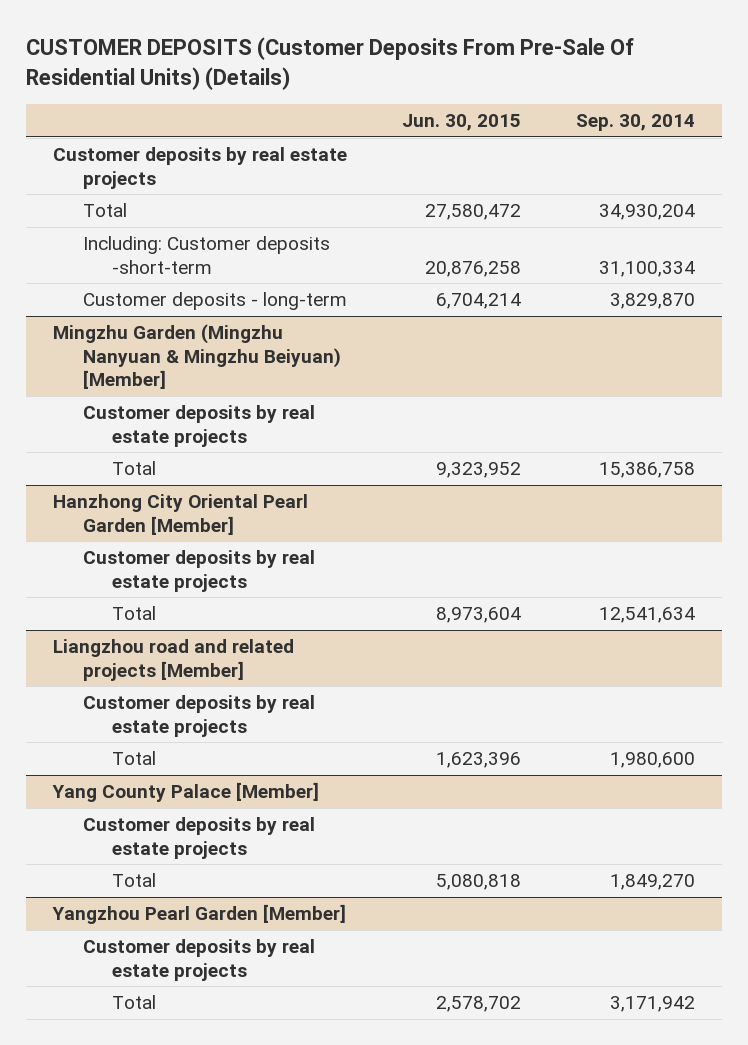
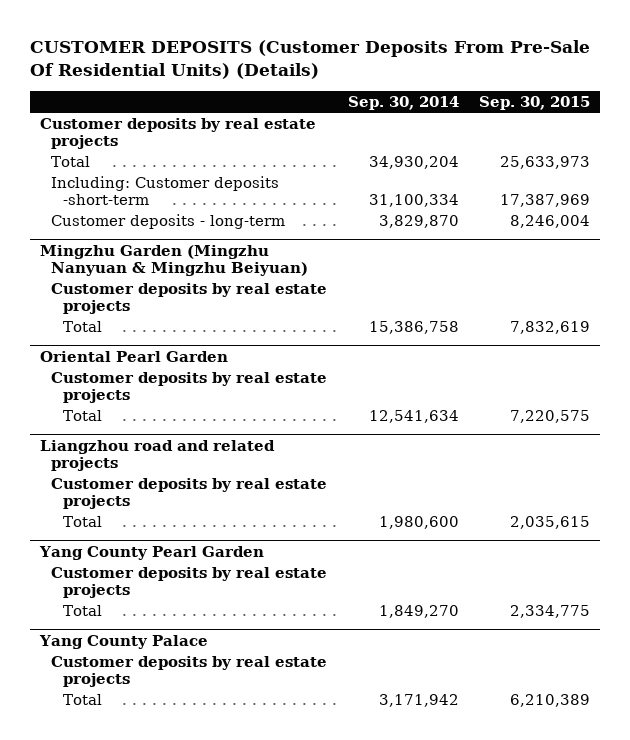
[401,114,521,132] Jun. 30, 2015 -> none
none -> [478,96,590,111] Sep. 30, 2015
[53,324,341,389] Mingzhu Garden (Mingzhu Nanyuan & Mingzhu Beiyuan) [Member] -> [40,244,309,276] Mingzhu Garden (Mingzhu Nanyuan & Mingzhu Beiyuan)
[53,494,309,535] Hanzhong City Oriental Pearl Garden [Member] -> [40,350,229,362] Oriental Pearl Garden
[53,639,295,681] Liangzhou road and related projects [Member] -> [40,439,276,471] Liangzhou road and related projects
[52,782,320,803] Yang County Palace [Member] -> none
none -> [39,545,265,560] Yang County Pearl Garden
[52,904,347,925] Yangzhou Pearl Garden [Member] -> none
none -> [39,634,209,649] Yang County Palace

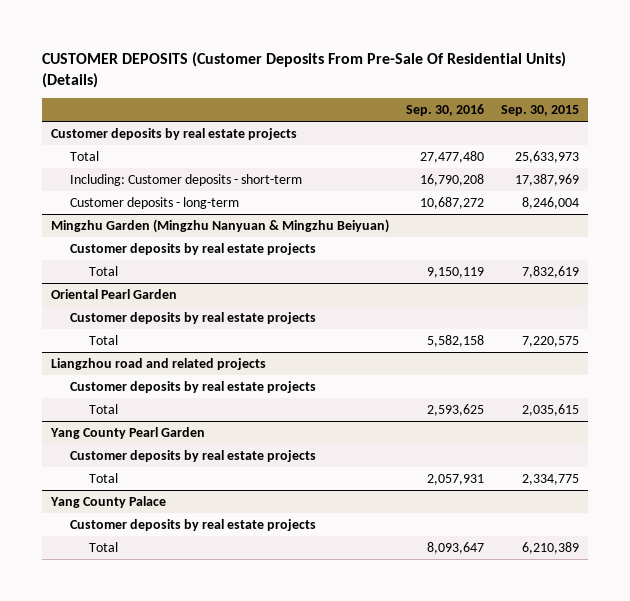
[347,96,459,111] Sep. 30, 2014 -> none
none -> [406,104,485,117] Sep. 30, 2016
[51,176,280,206] Including: Customer deposits -short-term -> [70,173,303,186] Including: Customer deposits - short-term

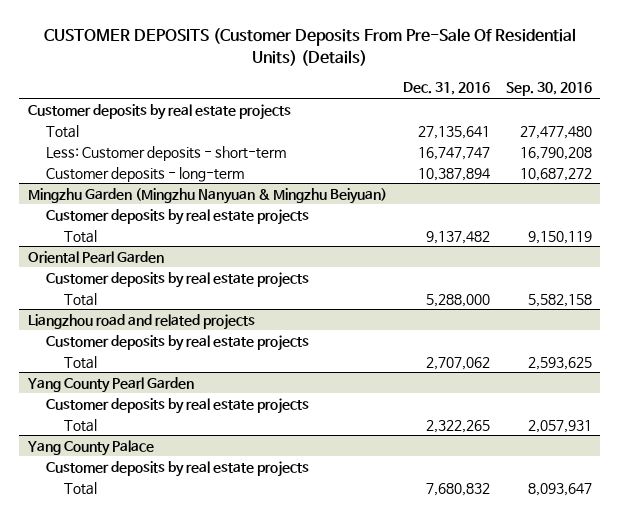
[501,105,580,117] Sep. 30, 2015 -> none
none -> [402,82,490,96] Dec. 31, 2016
[70,173,303,186] Including: Customer deposits - short-term -> [45,145,286,161] Less: Customer deposits - short-term

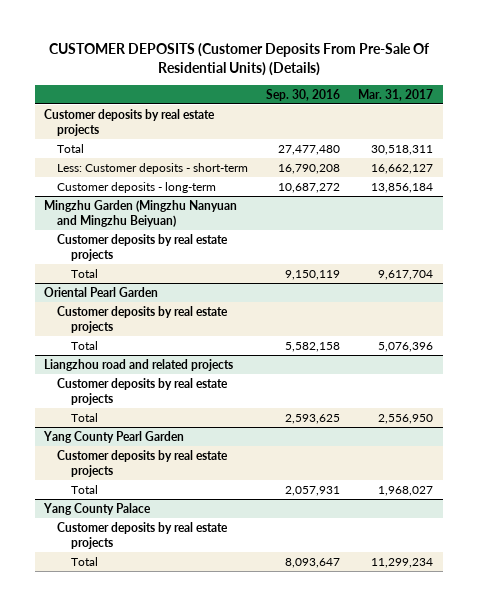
[402,82,490,96] Dec. 31, 2016 -> none
none -> [358,88,434,101] Mar. 31, 2017
[27,187,387,204] Mingzhu Garden (Mingzhu Nanyuan & Mingzhu Beiyuan) -> [43,199,237,228] Mingzhu Garden (Mingzhu Nanyuan and Mingzhu Beiyuan)

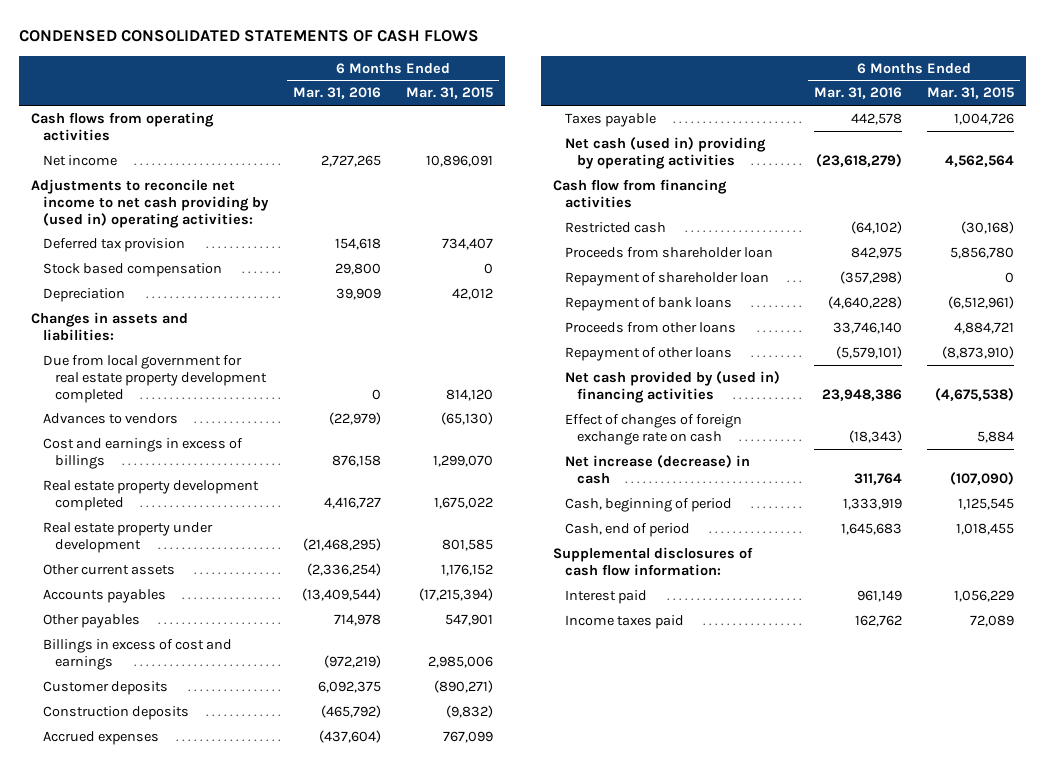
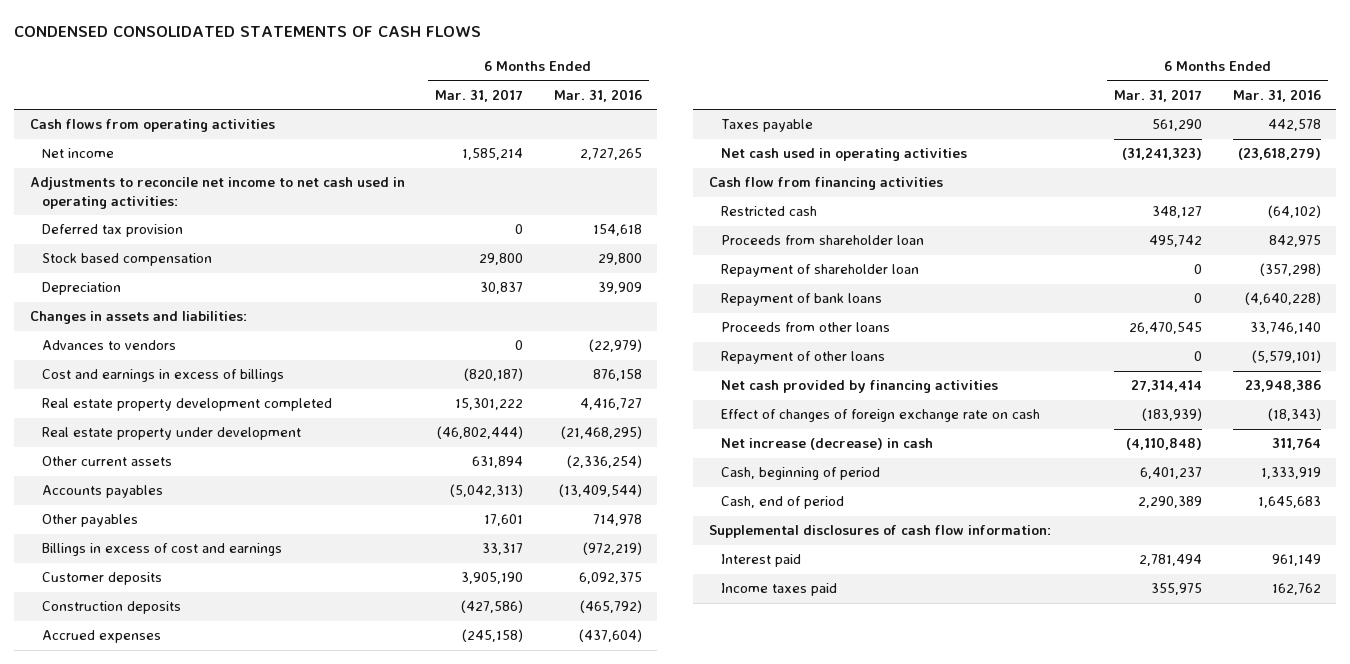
[405,87,493,100] Mar. 31, 2015 -> none
none -> [435,88,524,102] Mar. 31, 2017
[31,178,270,228] Adjustments to reconcile net income to net cash providing by (used in) operating activities: -> [29,177,405,209] Adjustments to reconcile net income to net cash used in operating activities:
[43,354,268,403] Due from local government for real estate property development completed -> none
[564,136,766,169] Net cash (used in) providing by operating activities -> [720,148,967,162] Net cash used in operating activities
[564,370,780,403] Net cash provided by (used in) financing activities -> [720,380,998,394] Net cash provided by financing activities

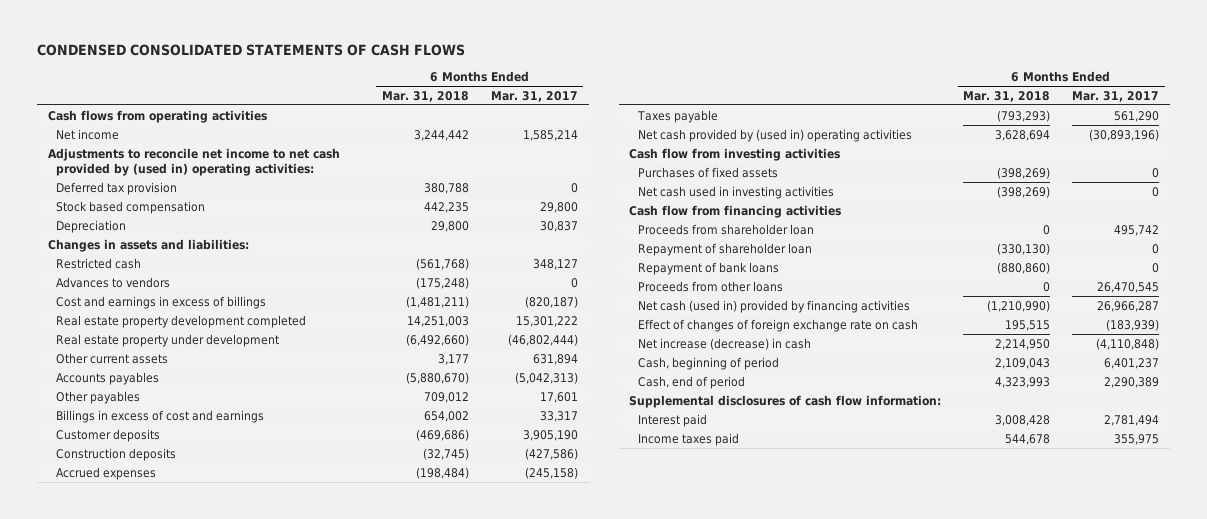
[553,88,642,102] Mar. 31, 2016 -> none
none -> [381,90,469,102] Mar. 31, 2018
[29,177,405,209] Adjustments to reconcile net income to net cash used in operating activities: -> [47,147,340,176] Adjustments to reconcile net income to net cash provided by (used in) operating activities:
[720,206,817,217] Restricted cash -> [56,257,142,269] Restricted cash
[720,148,967,162] Net cash used in operating activities -> [638,128,913,142] Net cash provided by (used in) operating activities
[1122,148,1203,161] (31,241,323) -> [1089,128,1160,141] (30,893,196)
none -> [629,147,841,161] Cash flow from investing activities
none -> [638,166,779,178] Purchases of fixed assets
none -> [638,185,835,199] Net cash used in investing activities
[720,351,885,365] Repayment of other loans -> none
[720,380,998,394] Net cash provided by financing activities -> [638,299,911,313] Net cash (used in) provided by financing activities
[1131,380,1203,393] 27,314,414 -> [1097,300,1160,312] 26,966,287

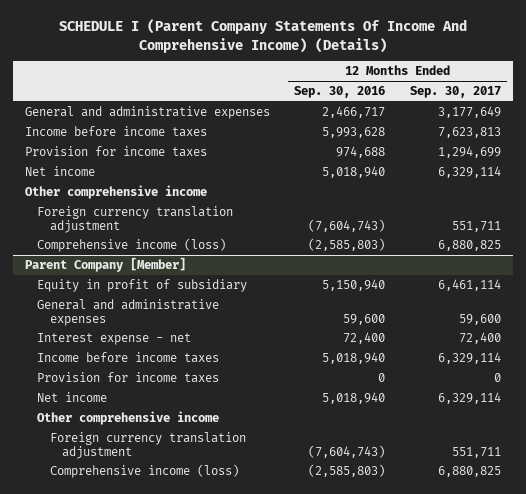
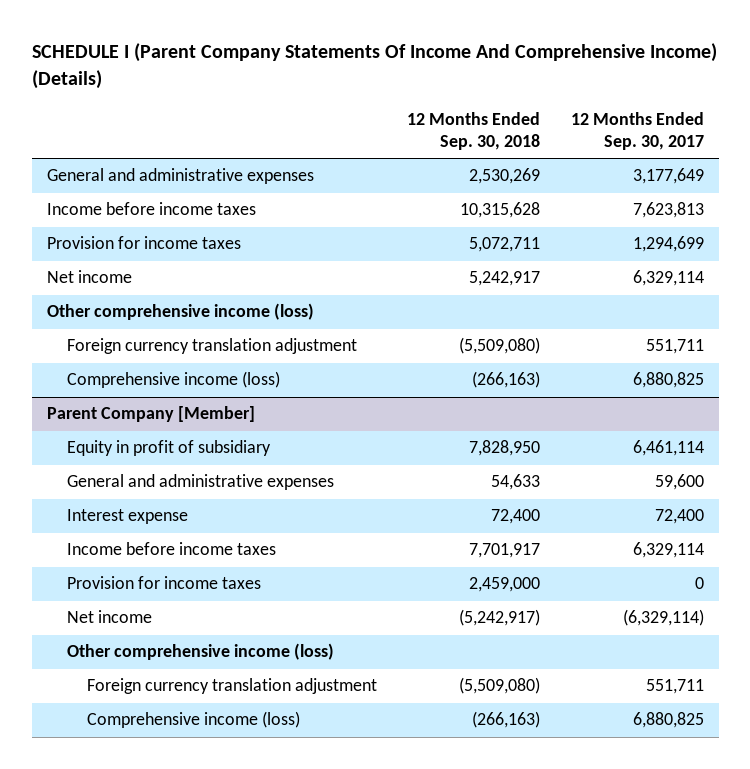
[294,86,386,99] Sep. 30, 2016 -> none
none -> [407,111,541,151] 12 Months Ended Sep. 30, 2018
[25,184,208,199] Other comprehensive income -> [46,303,314,321] Other comprehensive income (loss)
[37,332,192,345] Interest expense - net -> [66,509,188,525] Interest expense
[437,391,501,404] 6,329,114 -> [622,609,704,627] (6,329,114)
[37,410,220,425] Other comprehensive income -> [66,643,334,661] Other comprehensive income (loss)

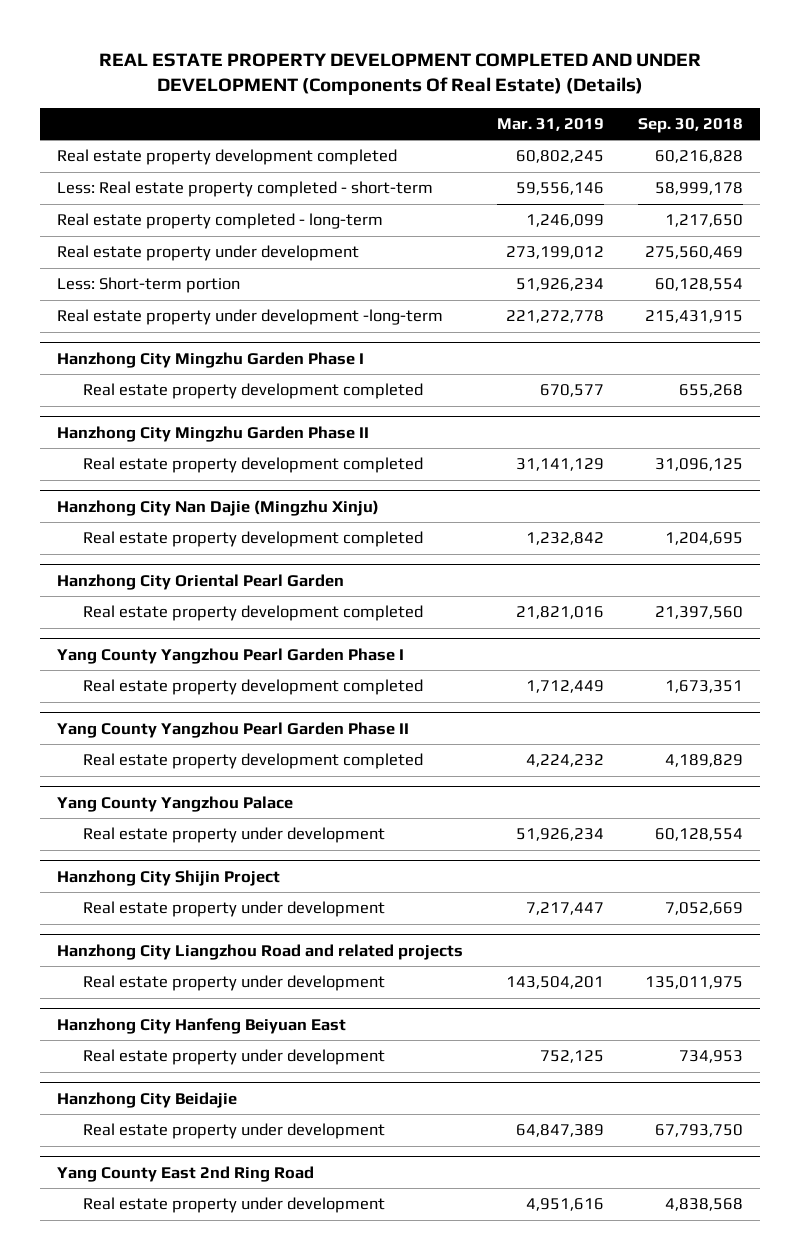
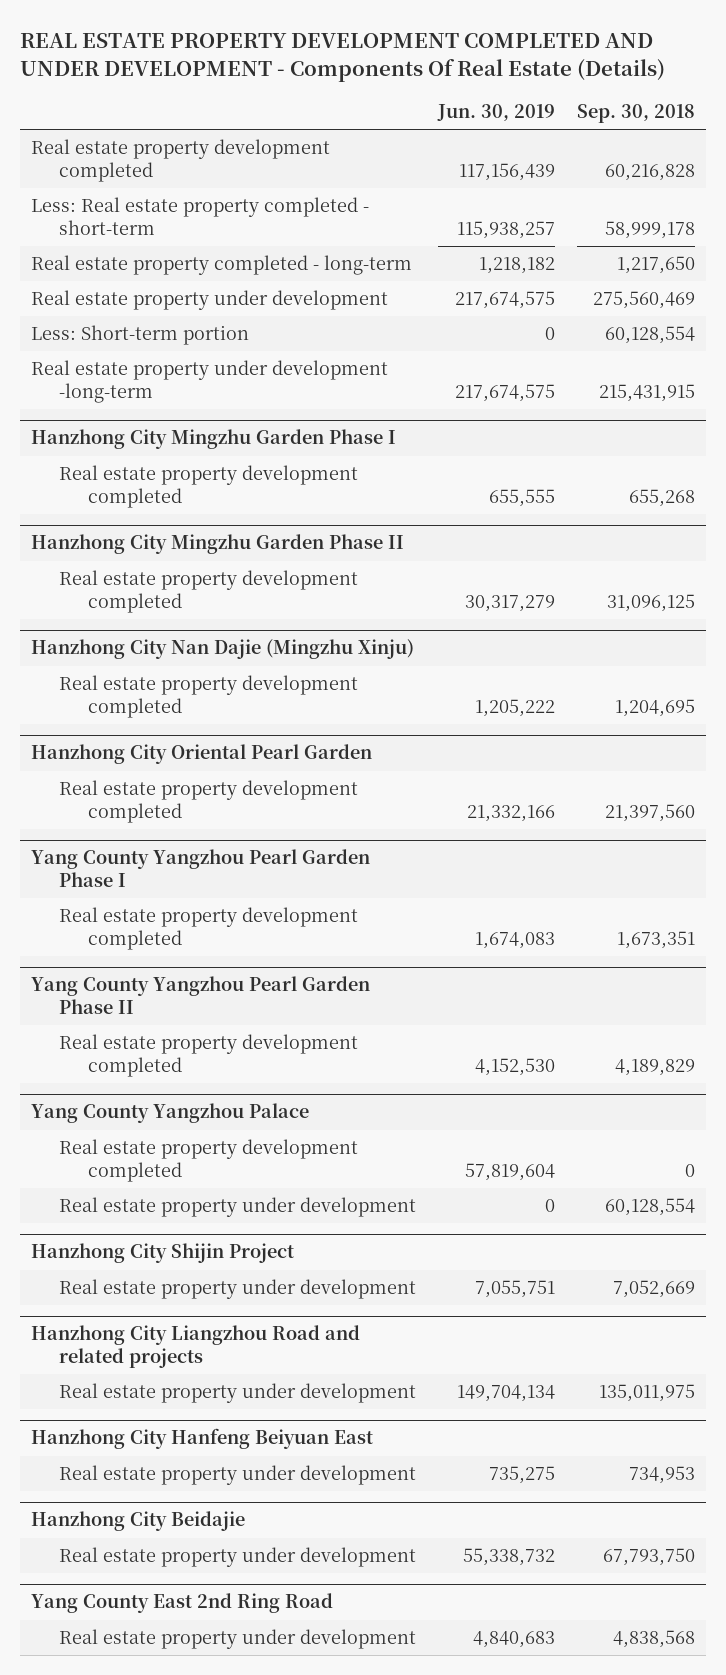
[99,52,702,96] REAL ESTATE PROPERTY DEVELOPMENT COMPLETED AND UNDER DEVELOPMENT (Components Of Real Estate) (Details) -> [19,32,665,82] REAL ESTATE PROPERTY DEVELOPMENT COMPLETED AND UNDER DEVELOPMENT - Components Of Real Estate (Details)
[497,117,605,131] Mar. 31, 2019 -> none
none -> [437,104,556,122] Jun. 30, 2019
none -> [59,1139,359,1182] Real estate property development completed

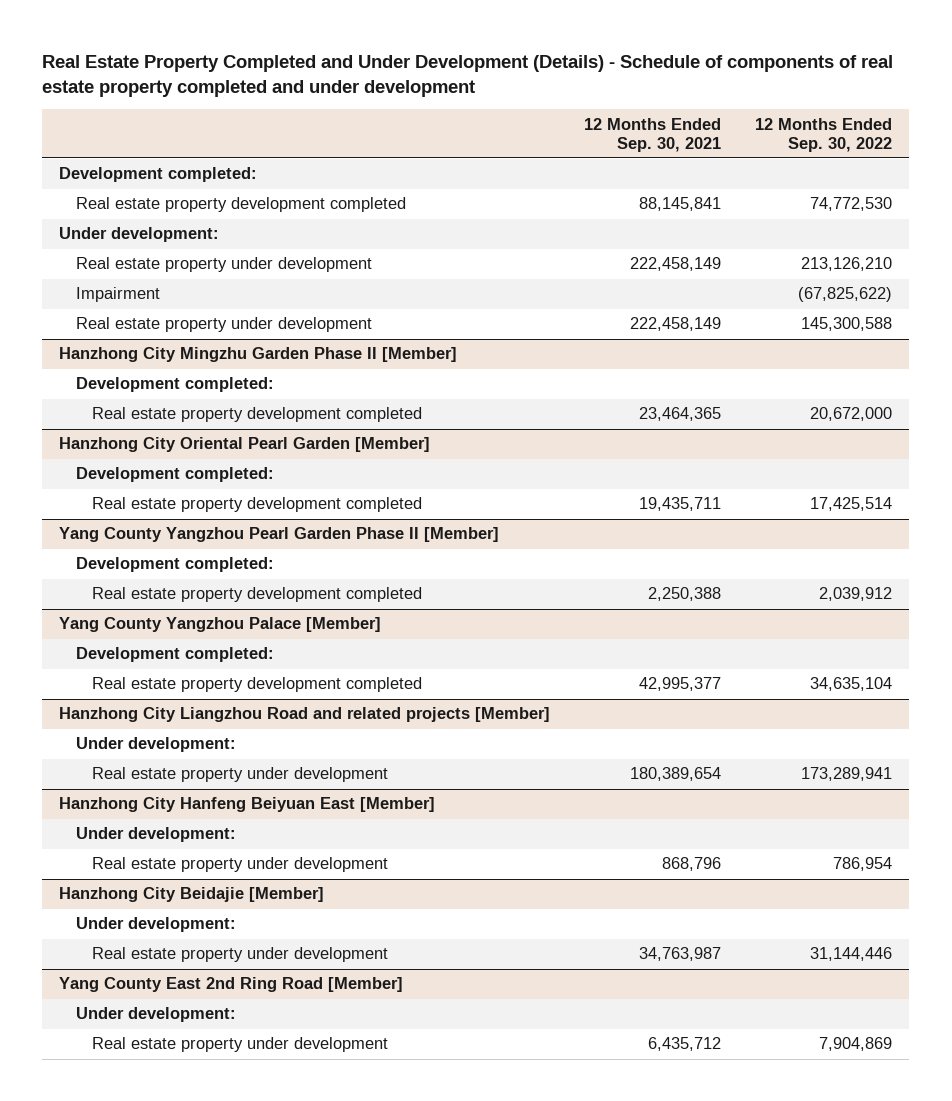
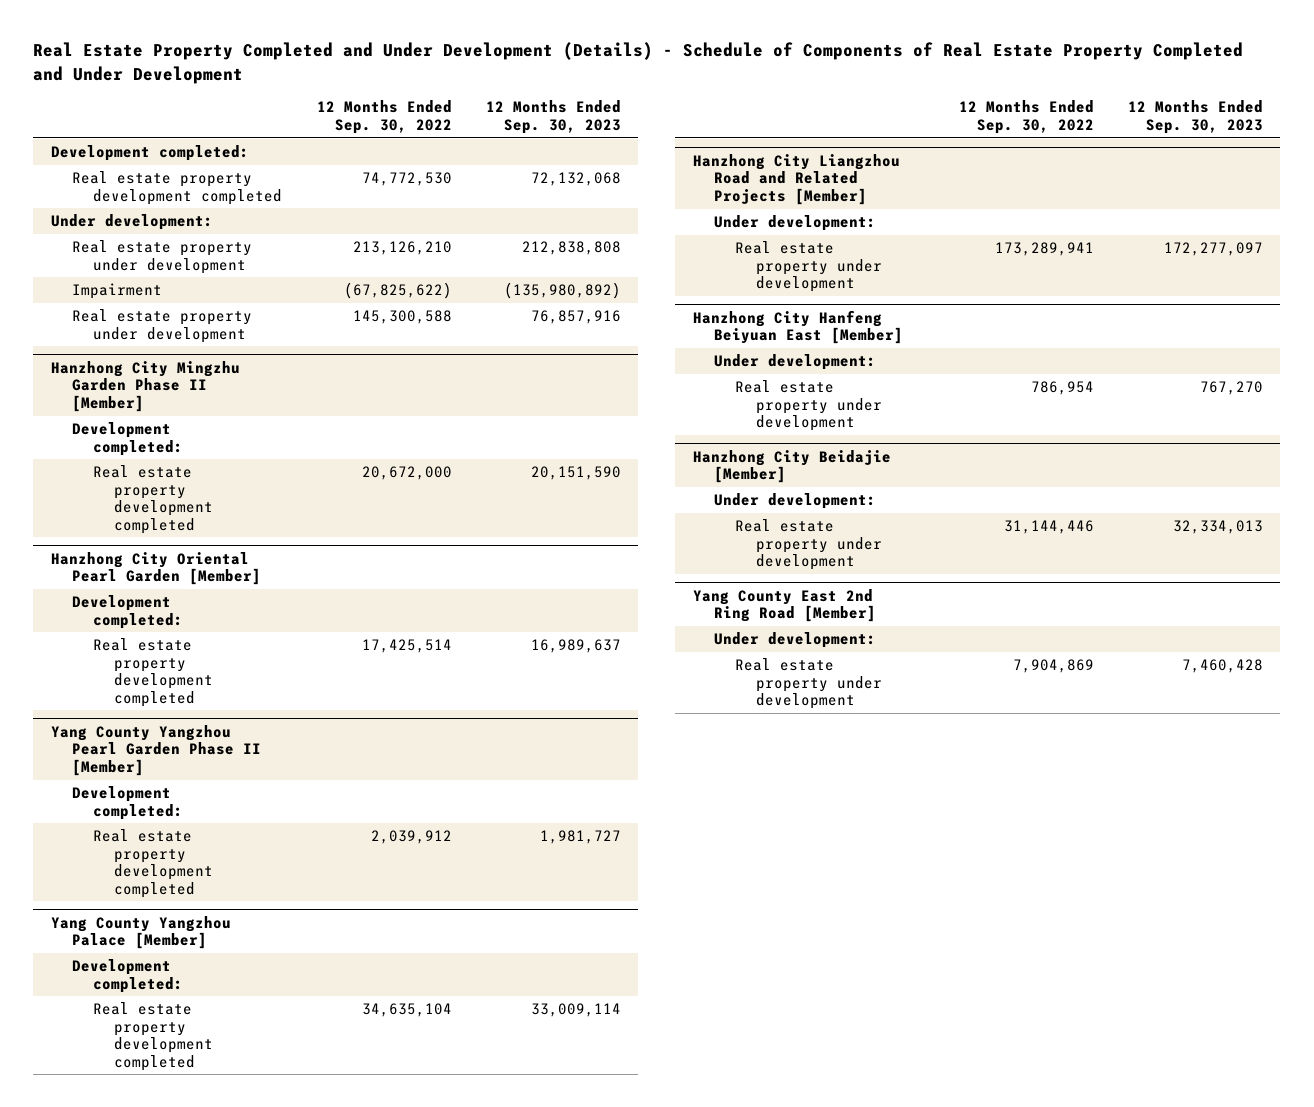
[42,54,894,97] Real Estate Property Completed and Under Development (Details) - Schedule of components of real estate property completed and under development -> [33,42,1244,84] Real Estate Property Completed and Under Development (Details) - Schedule of Components of Real Estate Property Completed and Under Development
[584,117,722,152] 12 Months Ended Sep. 30, 2021 -> none
none -> [485,100,621,135] 12 Months Ended Sep. 30, 2023
[59,707,551,723] Hanzhong City Liangzhou Road and related projects [Member] -> [692,153,900,205] Hanzhong City Liangzhou Road and Related Projects [Member]

